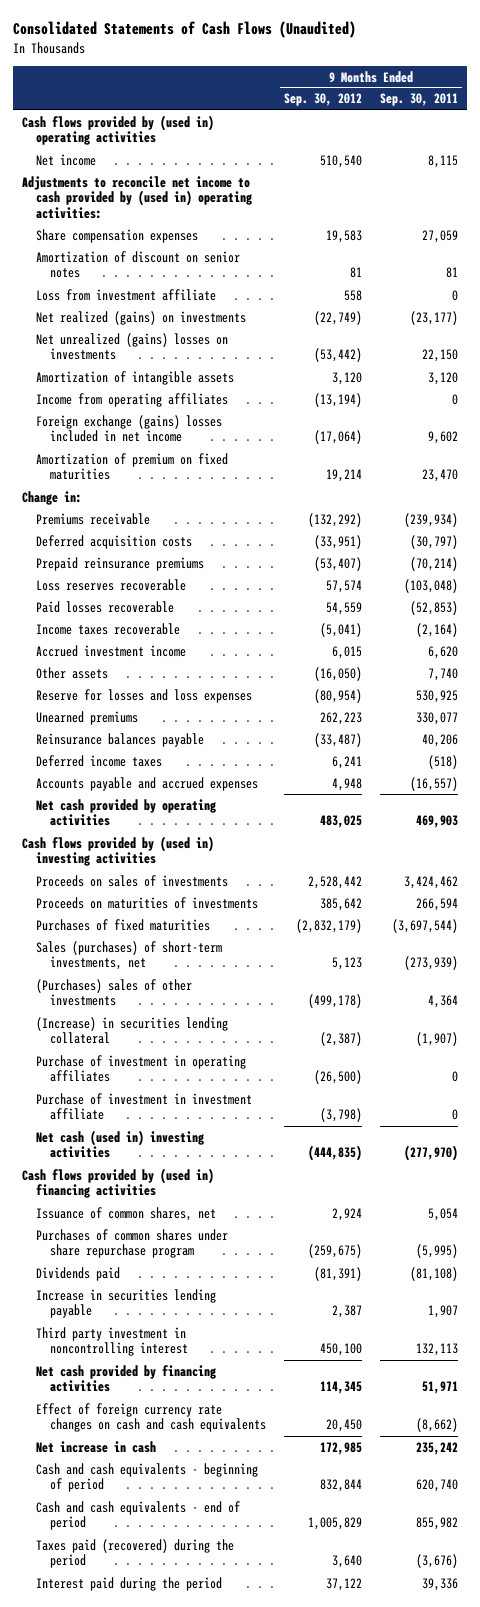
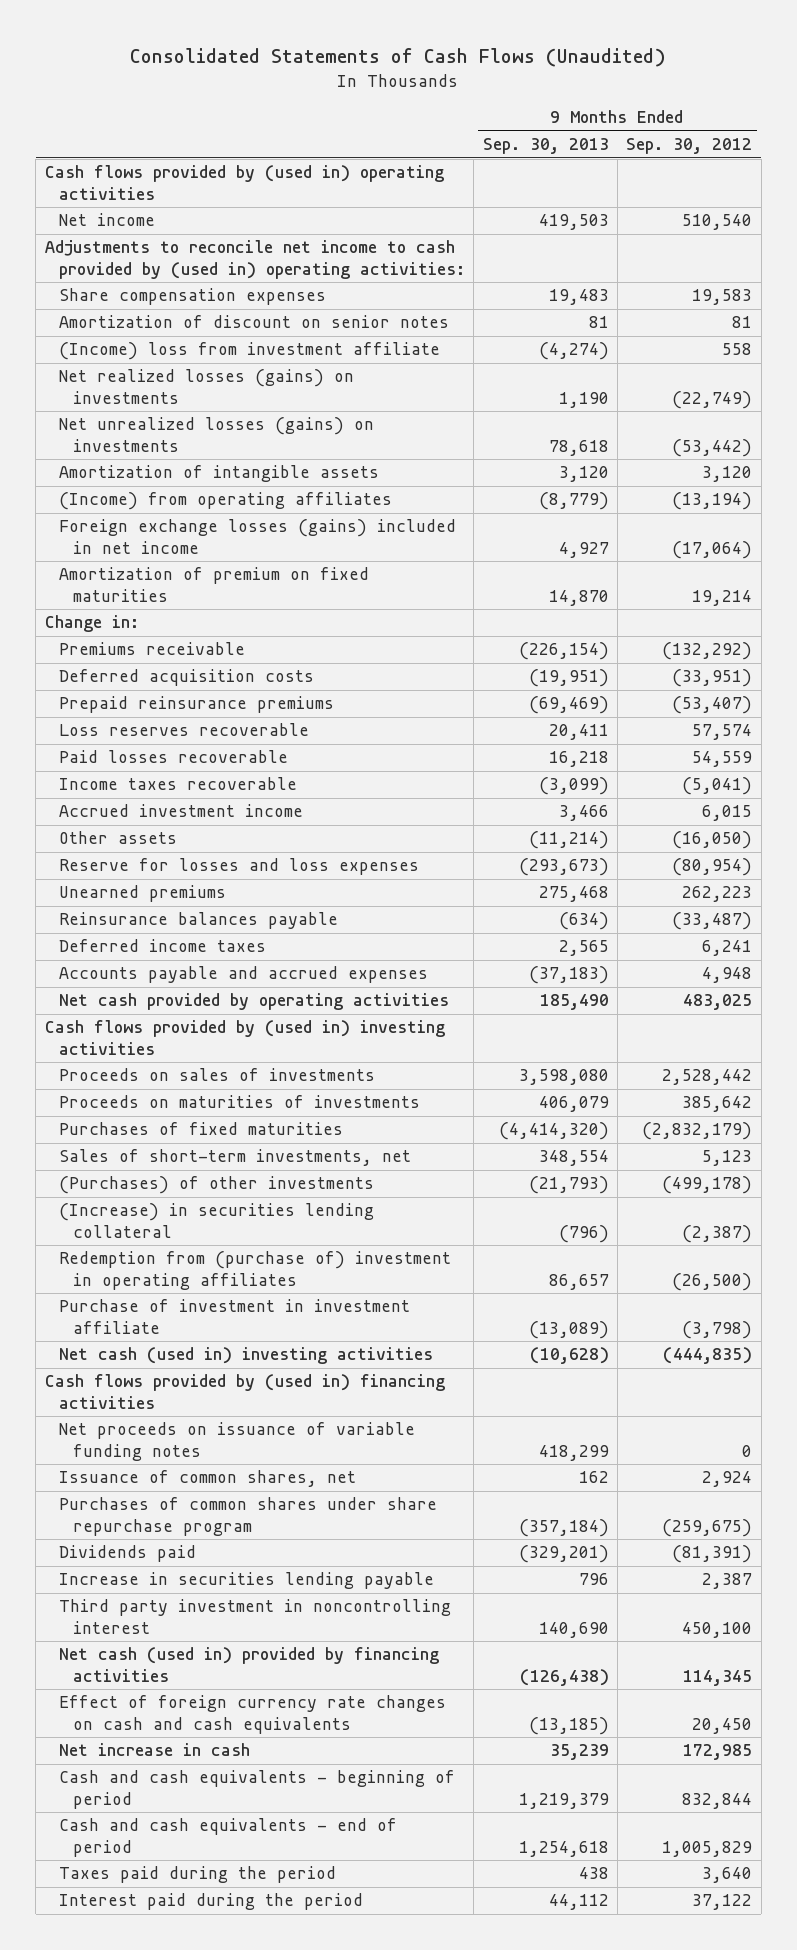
[379,93,458,107] Sep. 30, 2011 -> none
none -> [482,138,609,155] Sep. 30, 2013
[36,288,217,301] Loss from investment affiliate -> [58,342,440,361] (Income) loss from investment affiliate
[36,310,247,325] Net realized (gains) on investments -> [58,369,354,404] Net realized losses (gains) on investments
[36,332,229,361] Net unrealized (gains) losses on investments -> [58,417,374,452] Net unrealized losses (gains) on investments
[36,392,229,407] Income from operating affiliates -> [58,492,392,511] (Income) from operating affiliates
[36,414,223,443] Foreign exchange (gains) losses included in net income -> [58,519,456,554] Foreign exchange losses (gains) included in net income
[36,940,223,971] Sales (purchases) of short-term investments, net -> [58,1149,411,1167] Sales of short-term investments, net
[36,978,193,1007] (Purchases) sales of other investments -> [58,1176,374,1195] (Purchases) of other investments
[36,1054,247,1083] Purchase of investment in operating affiliates -> [58,1251,451,1290] Redemption from (purchase of) investment in operating affiliates
none -> [58,1422,415,1461] Net proceeds on issuance of variable funding notes
[36,1364,217,1393] Net cash provided by financing activities -> [58,1647,439,1682] Net cash (used in) provided by financing activities
[36,1538,235,1569] Taxes paid (recovered) during the period -> [58,1866,336,1884] Taxes paid during the period

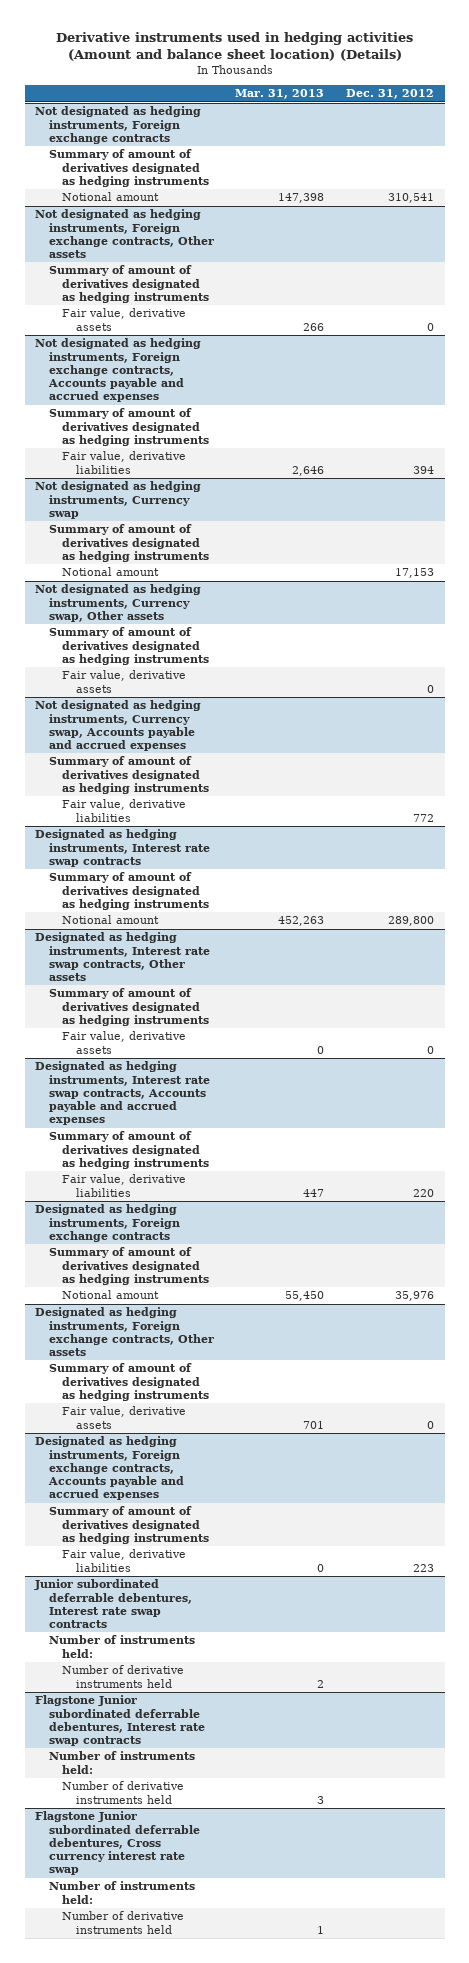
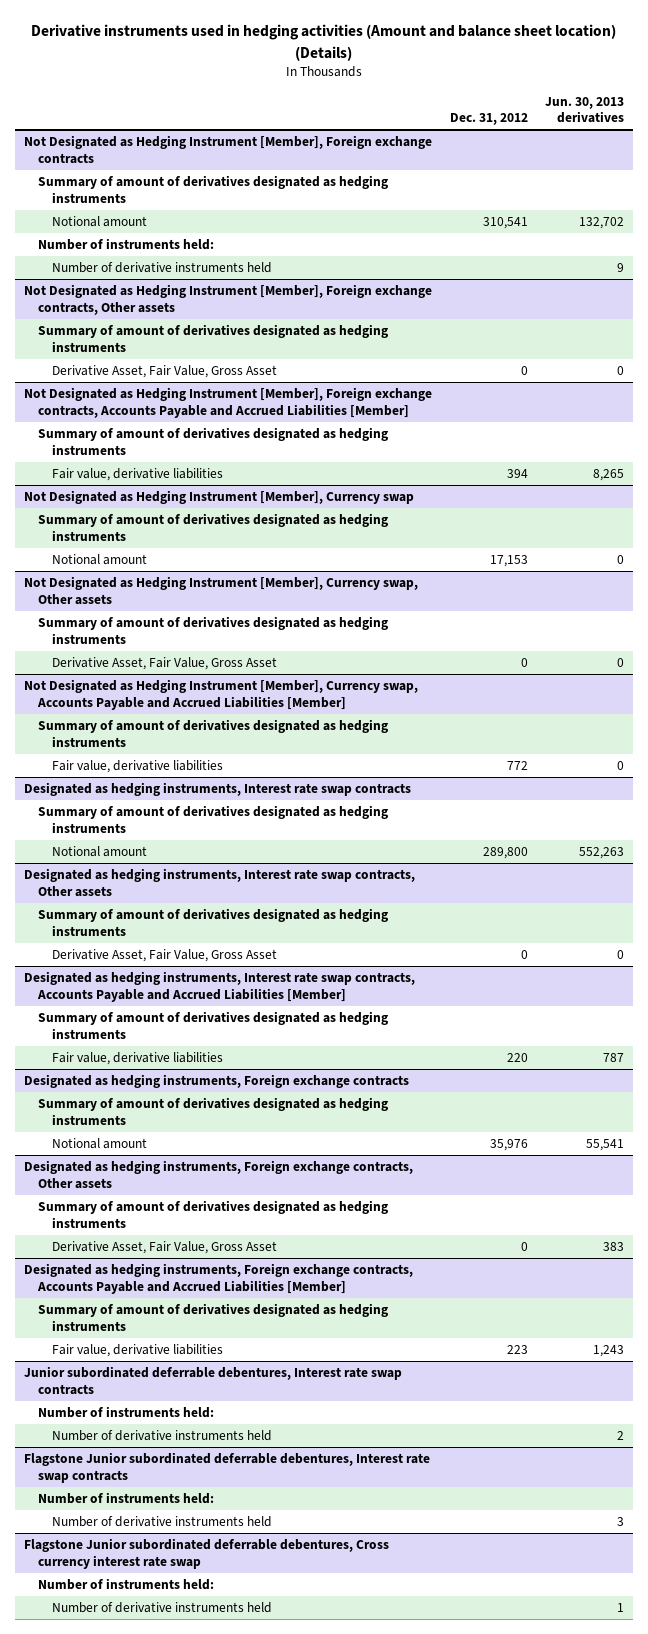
[235,89,325,100] Mar. 31, 2013 -> none
none -> [545,96,625,124] Jun. 30, 2013 derivatives
[35,106,202,144] Not designated as hedging instruments, Foreign exchange contracts -> [24,135,433,164] Not Designated as Hedging Instrument [Member], Foreign exchange contracts
none -> [38,238,215,251] Number of instruments held:
none -> [52,262,273,274] Number of derivative instruments held
[35,209,214,259] Not designated as hedging instruments, Foreign exchange contracts, Other assets -> [24,284,433,315] Not Designated as Hedging Instrument [Member], Foreign exchange contracts, Other assets
[62,308,187,331] Fair value, derivative assets -> [52,365,278,379] Derivative Asset, Fair Value, Gross Asset
[35,338,202,403] Not designated as hedging instruments, Foreign exchange contracts, Accounts payable and accrued expenses -> [24,387,433,418] Not Designated as Hedging Instrument [Member], Foreign exchange contracts, Accounts Payable and Accrued Liabilities [Member]
[35,481,202,519] Not designated as hedging instruments, Currency swap -> [24,490,415,505] Not Designated as Hedging Instrument [Member], Currency swap
[35,584,202,622] Not designated as hedging instruments, Currency swap, Other assets -> [24,576,419,605] Not Designated as Hedging Instrument [Member], Currency swap, Other assets
[62,670,187,693] Fair value, derivative assets -> [52,657,278,671] Derivative Asset, Fair Value, Gross Asset
[35,700,202,752] Not designated as hedging instruments, Currency swap, Accounts payable and accrued expenses -> [24,679,419,710] Not Designated as Hedging Instrument [Member], Currency swap, Accounts Payable and Accrued Liabilities [Member]
[62,1031,187,1054] Fair value, derivative assets -> [52,949,278,963] Derivative Asset, Fair Value, Gross Asset
[35,1061,210,1126] Designated as hedging instruments, Interest rate swap contracts, Accounts payable and accrued expenses -> [24,971,416,1002] Designated as hedging instruments, Interest rate swap contracts, Accounts Payable and Accrued Liabilities [Member]
[62,1406,187,1429] Fair value, derivative assets -> [52,1241,278,1255] Derivative Asset, Fair Value, Gross Asset
[35,1436,184,1501] Designated as hedging instruments, Foreign exchange contracts, Accounts payable and accrued expenses -> [24,1263,414,1294] Designated as hedging instruments, Foreign exchange contracts, Accounts Payable and Accrued Liabilities [Member]

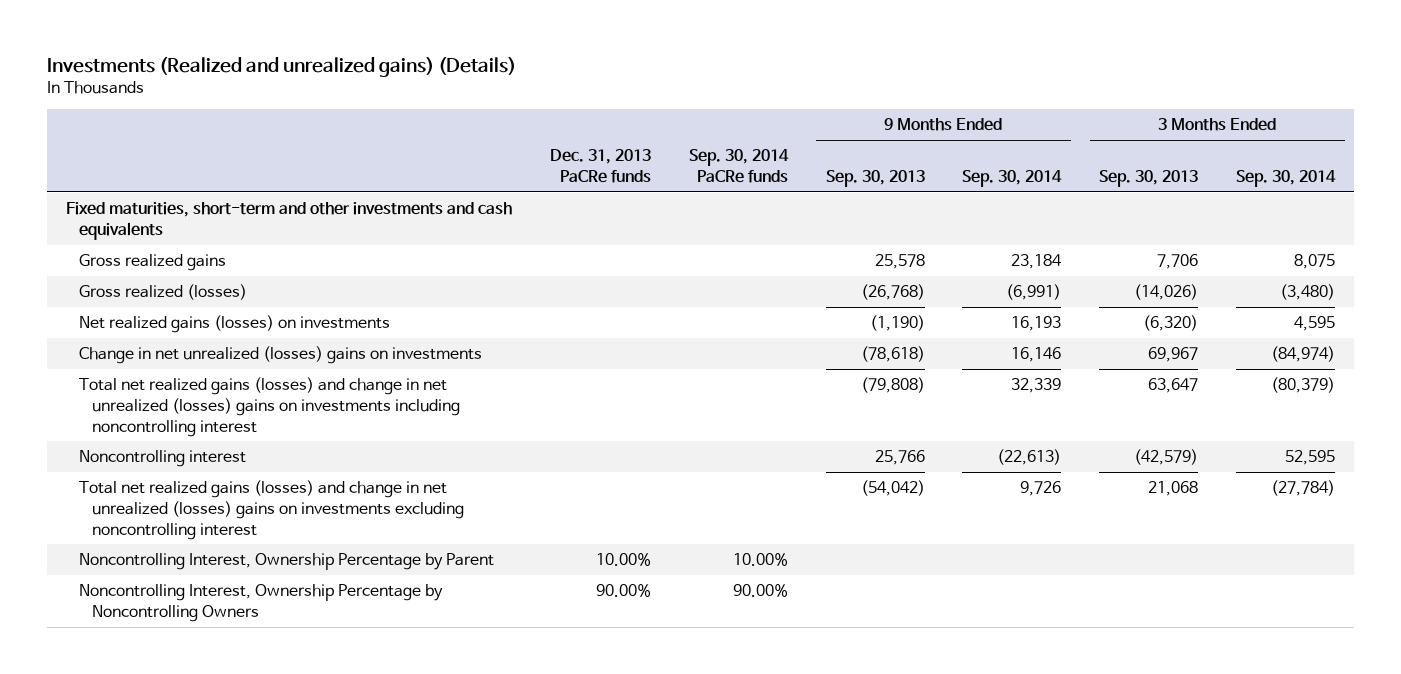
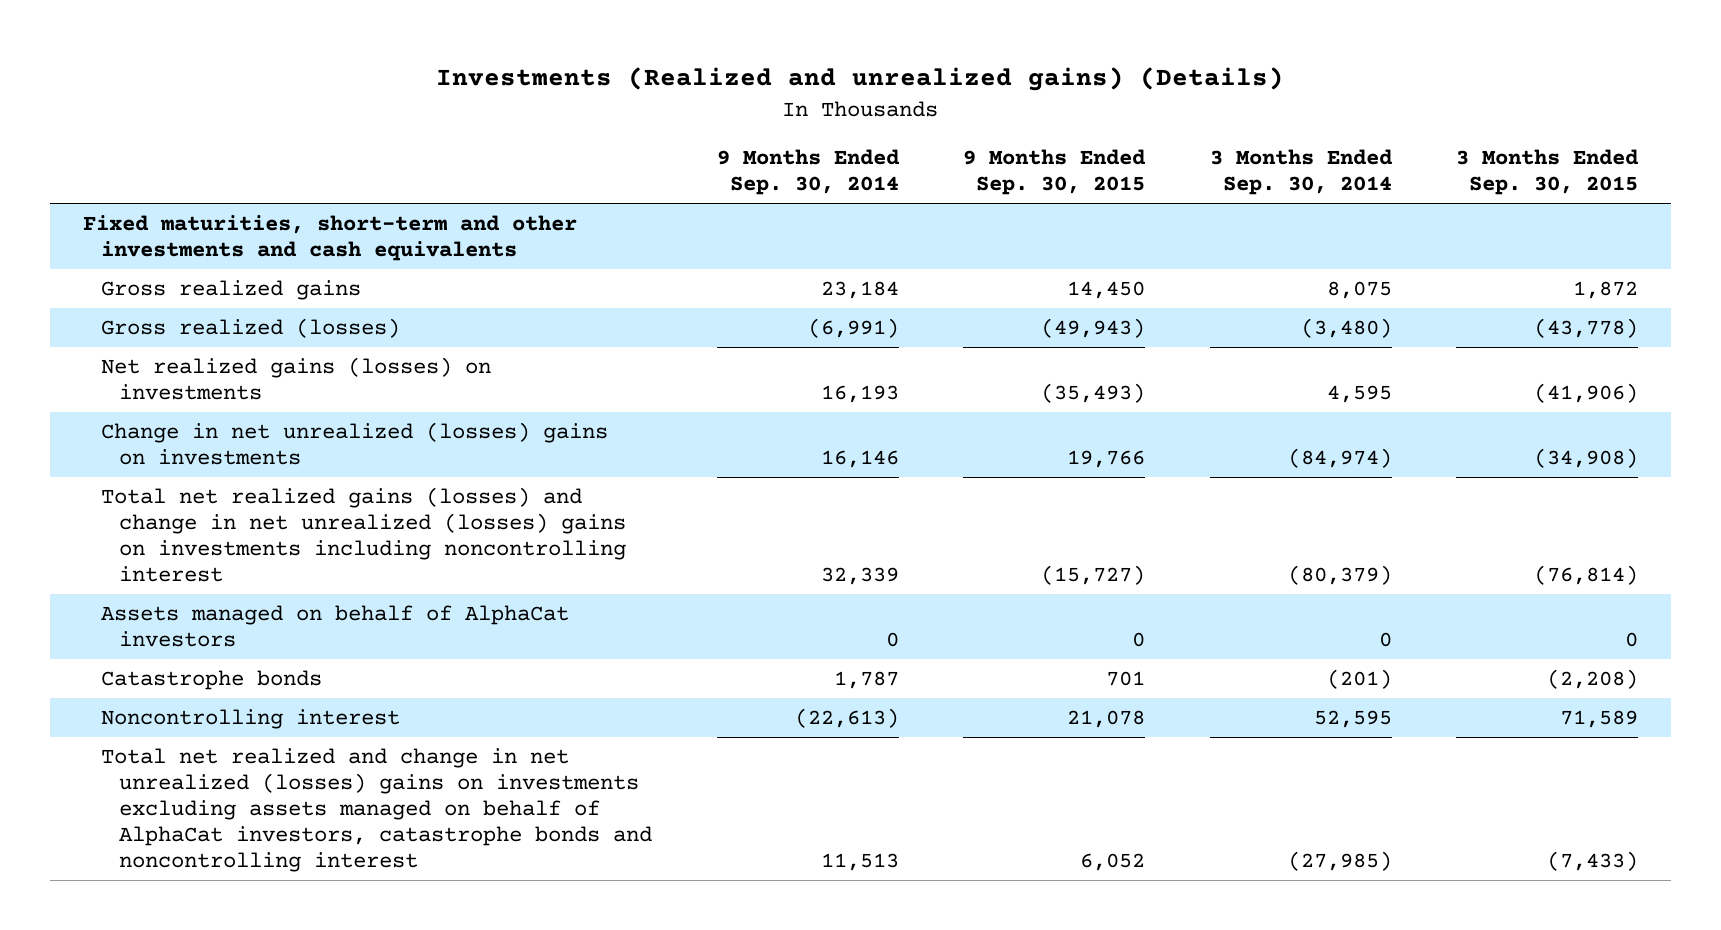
[549,149,651,183] Dec. 31, 2013 PaCRe funds -> none
[688,149,789,183] Sep. 30, 2014 PaCRe funds -> none
[825,169,925,187] Sep. 30, 2013 -> none
[1099,169,1199,187] Sep. 30, 2013 -> none
none -> [963,149,1147,196] 9 Months Ended Sep. 30, 2015
none -> [1456,149,1640,196] 3 Months Ended Sep. 30, 2015
none -> [100,605,569,647] Assets managed on behalf of AlphaCat investors
none -> [100,670,322,691] Catastrophe bonds
[78,553,494,571] Noncontrolling Interest, Ownership Percentage by Parent -> none
[78,584,443,622] Noncontrolling Interest, Ownership Percentage by Noncontrolling Owners -> none
[78,480,464,540] Total net realized gains (losses) and change in net unrealized (losses) gains on investments excluding noncontrolling interest -> [100,748,653,872] Total net realized and change in net unrealized (losses) gains on investments excluding assets managed on behalf of AlphaCat investors, catastrophe bonds and noncontrolling interest
[1020,481,1062,497] 9,726 -> [820,852,899,871] 11,513
[1271,480,1336,497] (27,784) -> [1287,850,1392,871] (27,985)

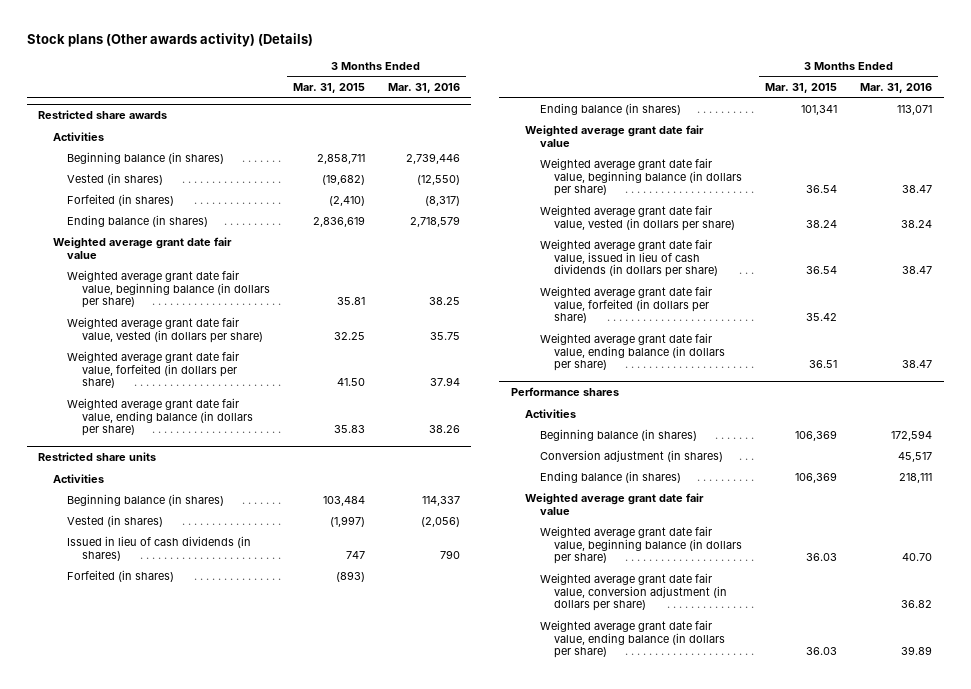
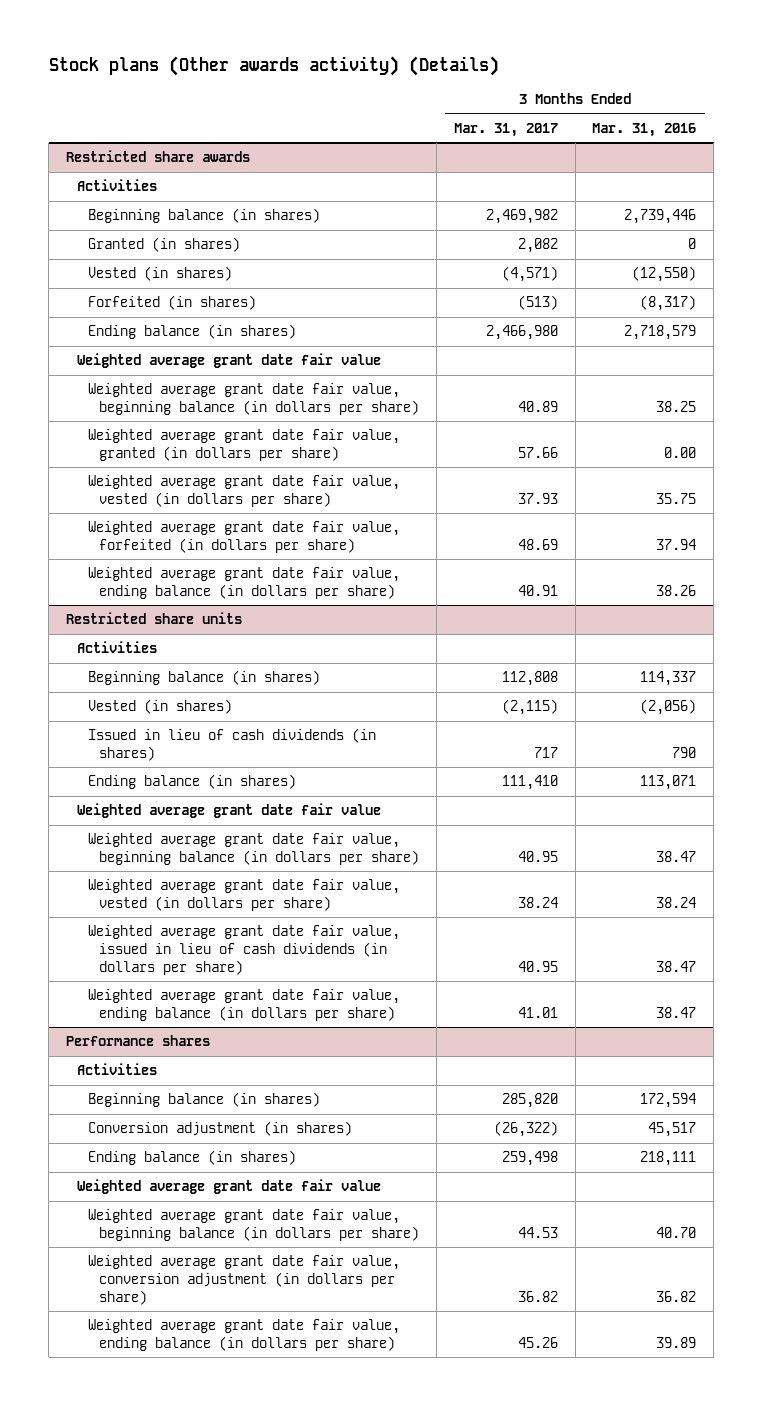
[292,82,365,93] Mar. 31, 2015 -> none
none -> [453,122,558,137] Mar. 31, 2017
none -> [88,237,241,253] Granted (in shares)
none -> [88,429,401,462] Weighted average grant date fair value, granted (in dollars per share)
[67,569,175,582] Forfeited (in shares) -> none
[539,285,712,324] Weighted average grant date fair value, forfeited (in dollars per share) -> none

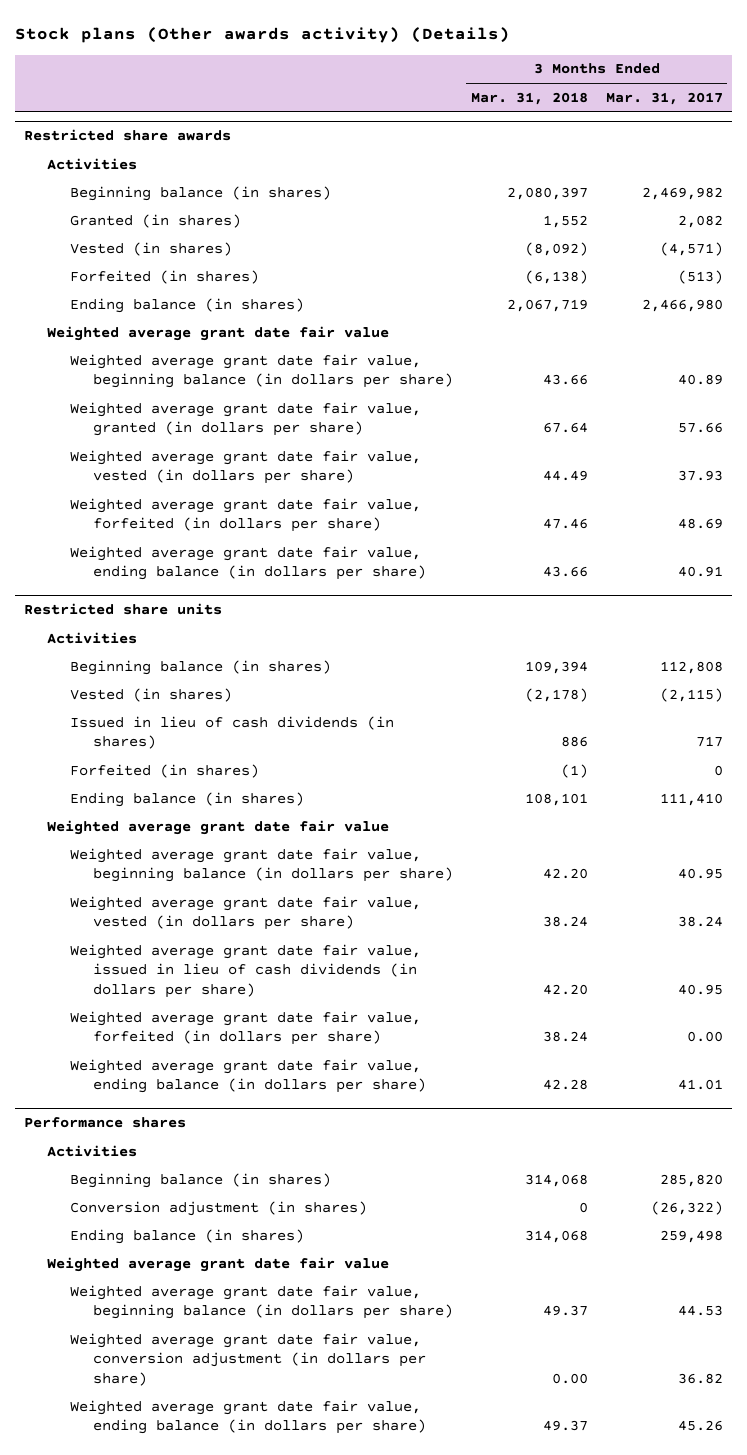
[592,122,697,137] Mar. 31, 2016 -> none
none -> [470,91,588,105] Mar. 31, 2018
none -> [70,763,260,778] Forfeited (in shares)
none -> [70,1010,422,1046] Weighted average grant date fair value, forfeited (in dollars per share)

